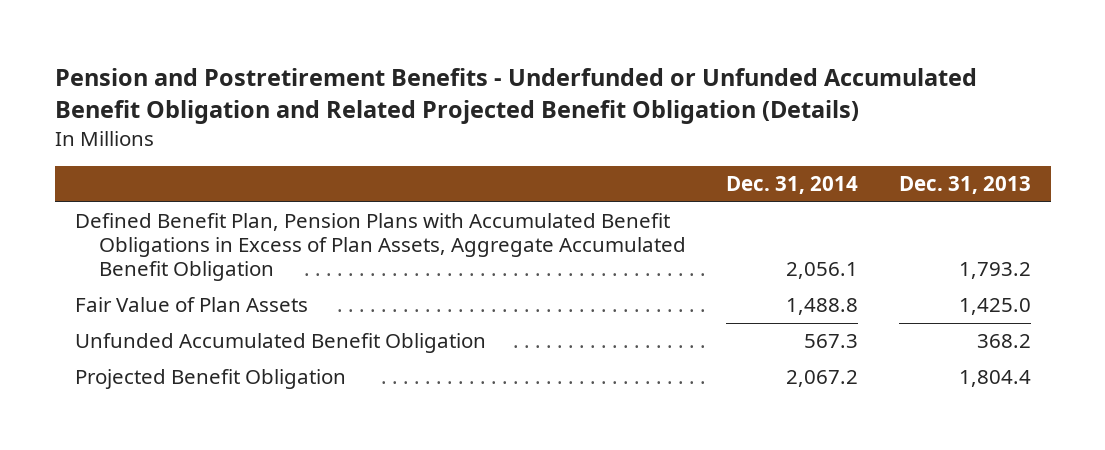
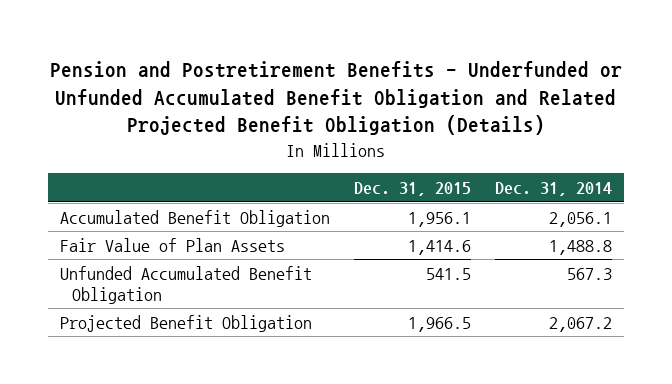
[898,176,1031,195] Dec. 31, 2013 -> none
none -> [353,182,471,197] Dec. 31, 2015
[74,213,687,282] Defined Benefit Plan, Pension Plans with Accumulated Benefit Obligations in Excess of Plan Assets, Aggregate Accumulated Benefit Obligation -> [59,209,330,227] Accumulated Benefit Obligation

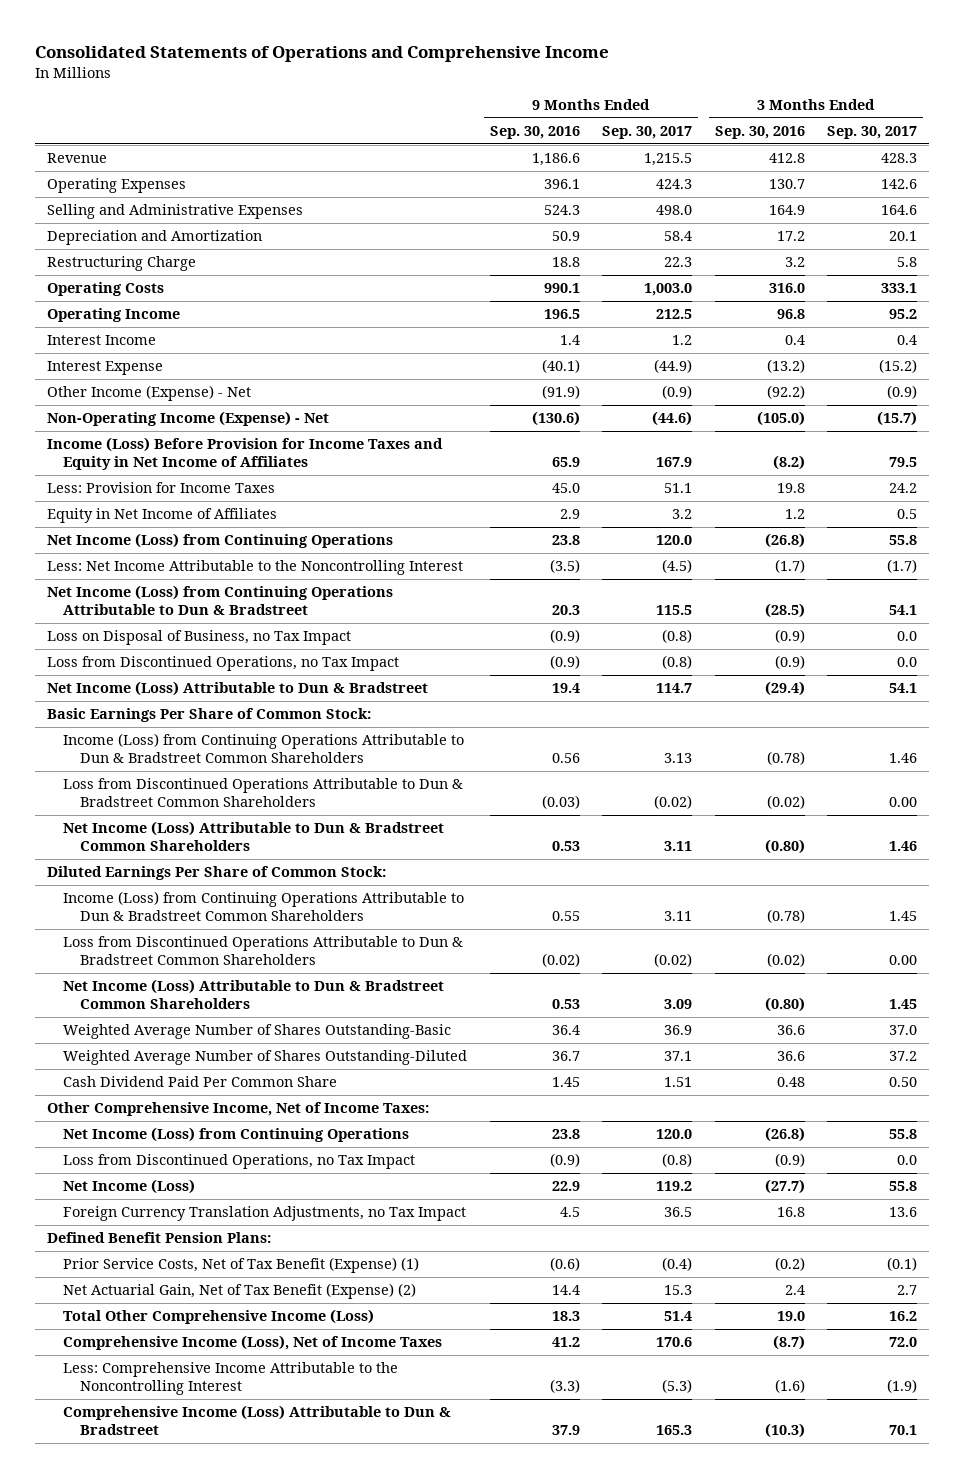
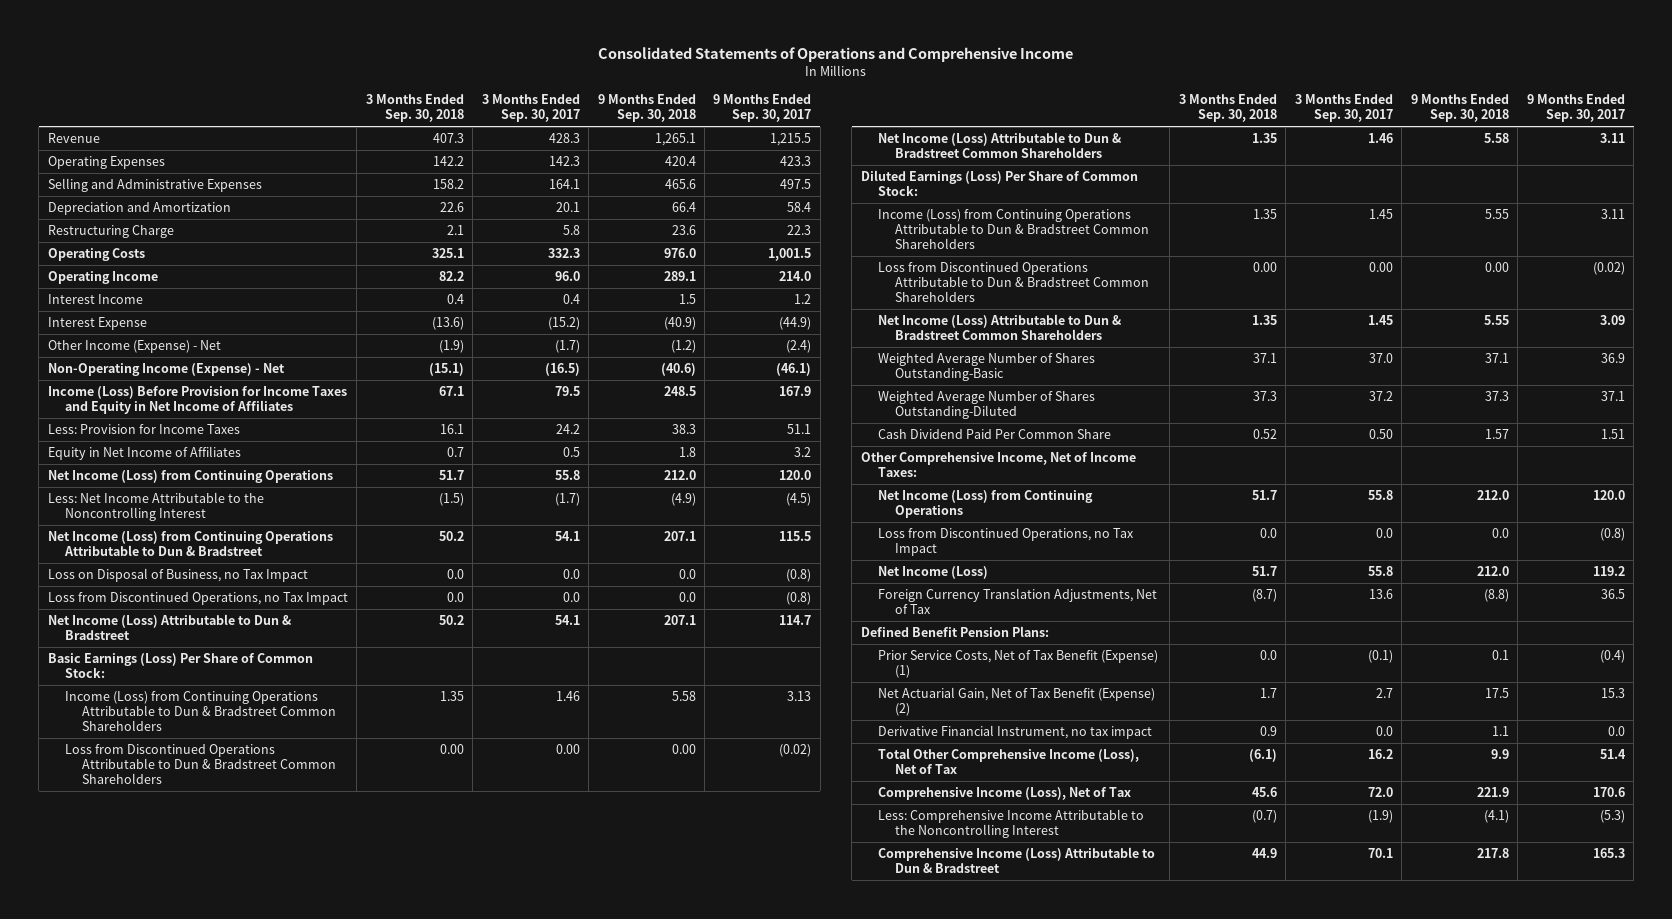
[489,126,580,140] Sep. 30, 2016 -> none
[714,126,805,140] Sep. 30, 2016 -> none
none -> [365,94,464,123] 3 Months Ended Sep. 30, 2018
none -> [597,94,696,123] 9 Months Ended Sep. 30, 2018
[656,179,693,190] 424.3 -> [780,156,812,167] 423.3
[881,179,918,190] 142.6 -> [548,156,580,167] 142.3
[656,205,693,216] 498.0 -> [780,179,812,190] 497.5
[881,205,918,216] 164.6 -> [548,179,580,190] 164.1
[644,283,693,297] 1,003.0 -> [768,248,812,262] 1,001.5
[881,283,918,294] 333.1 -> [547,248,580,259] 332.3
[656,309,693,320] 212.5 -> [779,271,812,282] 214.0
[889,309,918,320] 95.2 -> [554,271,580,282] 96.0
[662,385,693,400] (0.9) -> [786,340,812,354] (2.4)
[887,385,918,400] (0.9) -> [554,340,580,354] (1.7)
[652,411,693,427] (44.6) -> [776,363,812,377] (46.1)
[877,411,918,427] (15.7) -> [544,363,580,377] (16.5)
[46,708,371,723] Basic Earnings Per Share of Common Stock: -> [47,653,313,679] Basic Earnings (Loss) Per Share of Common Stock:
[46,866,386,881] Diluted Earnings Per Share of Common Stock: -> [860,170,1138,197] Diluted Earnings (Loss) Per Share of Common Stock:
[63,1206,467,1222] Foreign Currency Translation Adjustments, no Tax Impact -> [878,588,1158,615] Foreign Currency Translation Adjustments, Net of Tax
none -> [878,725,1153,740] Derivative Financial Instrument, no tax impact
[63,1309,375,1325] Total Other Comprehensive Income (Loss) -> [878,748,1140,775] Total Other Comprehensive Income (Loss), Net of Tax
[63,1335,443,1351] Comprehensive Income (Loss), Net of Income Taxes -> [878,787,1132,801] Comprehensive Income (Loss), Net of Tax

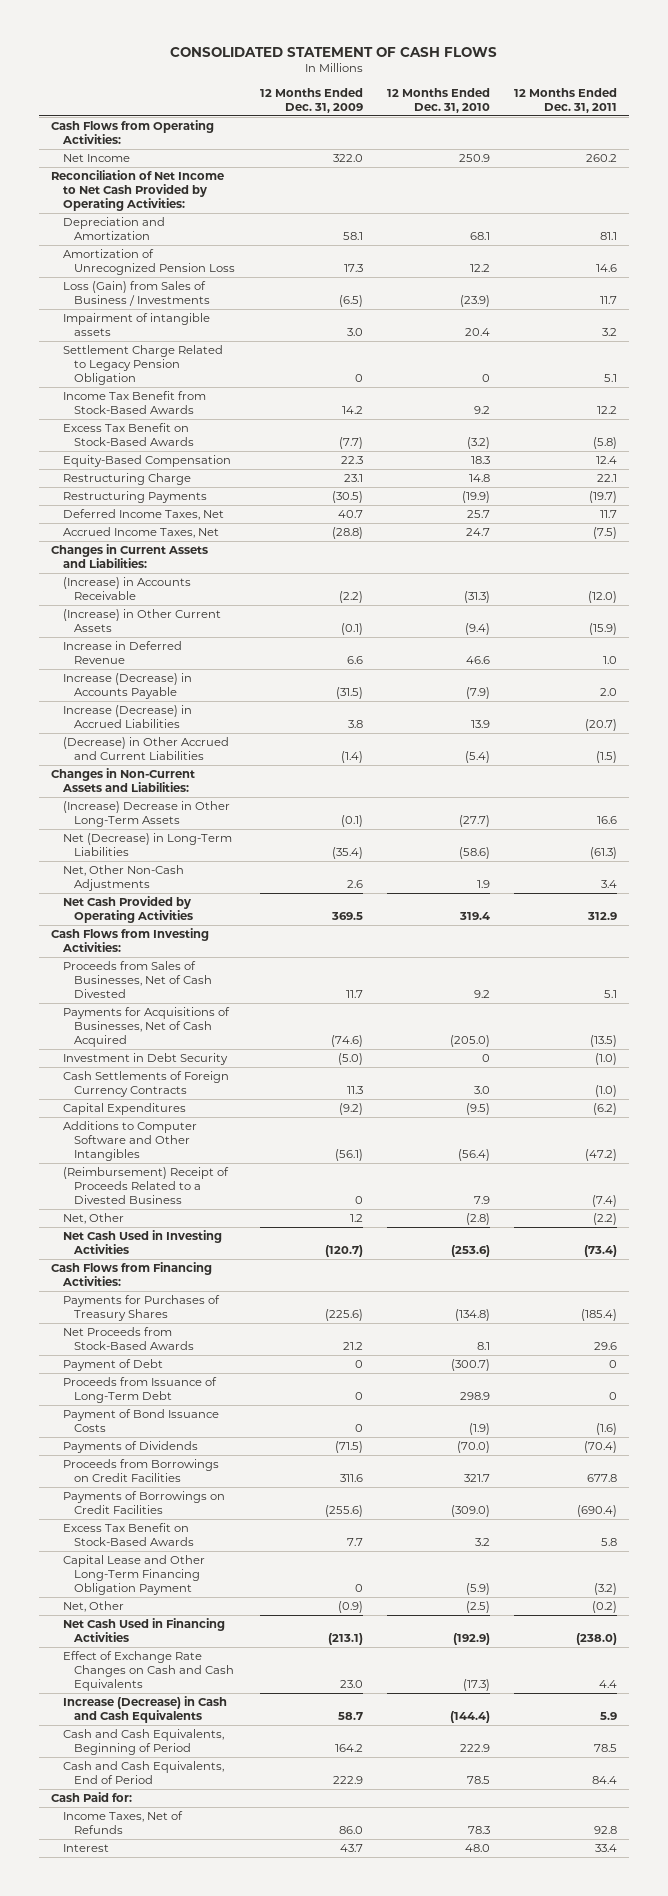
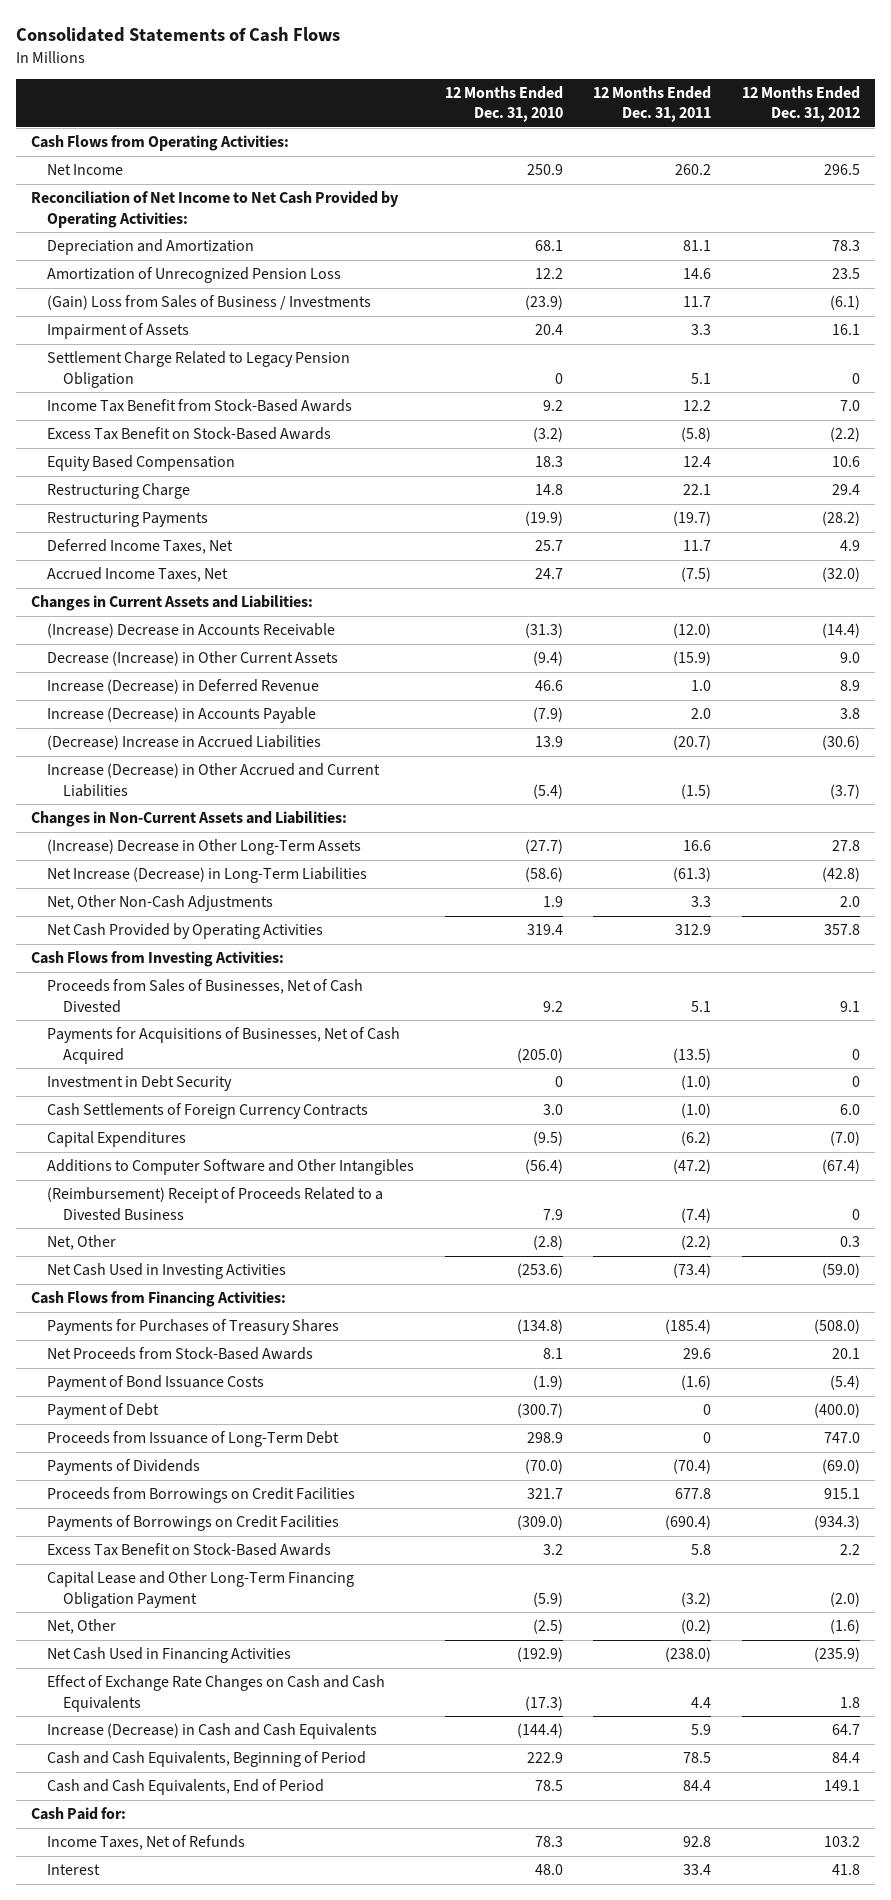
[169,46,497,57] CONSOLIDATED STATEMENT OF CASH FLOWS -> [15,26,340,42] Consolidated Statements of Cash Flows
[259,88,363,113] 12 Months Ended Dec. 31, 2009 -> none
none -> [741,85,860,123] 12 Months Ended Dec. 31, 2012
[62,281,211,306] Loss (Gain) from Sales of Business / Investments -> [47,295,372,311] (Gain) Loss from Sales of Business / Investments
[62,313,210,336] Impairment of intangible assets -> [47,323,190,340] Impairment of Assets
[602,327,618,336] 3.2 -> [691,324,712,336] 3.3
[62,455,231,468] Equity-Based Compensation -> [47,455,236,472] Equity Based Compensation
[62,577,191,600] (Increase) in Accounts Receivable -> [47,623,336,639] (Increase) Decrease in Accounts Receivable
[62,609,221,632] (Increase) in Other Current Assets -> [47,651,339,667] Decrease (Increase) in Other Current Assets
[62,641,182,664] Increase in Deferred Revenue -> [47,679,320,695] Increase (Decrease) in Deferred Revenue
[62,705,192,728] Increase (Decrease) in Accrued Liabilities -> [47,735,322,751] (Decrease) Increase in Accrued Liabilities
[62,737,229,760] (Decrease) in Other Accrued and Current Liabilities -> [47,763,381,797] Increase (Decrease) in Other Accrued and Current Liabilities
[62,833,232,856] Net (Decrease) in Long-Term Liabilities -> [47,867,368,884] Net Increase (Decrease) in Long-Term Liabilities
[601,879,618,888] 3.4 -> [691,896,712,908] 3.3
[62,1409,219,1432] Payment of Bond Issuance Costs -> [47,1375,265,1392] Payment of Bond Issuance Costs

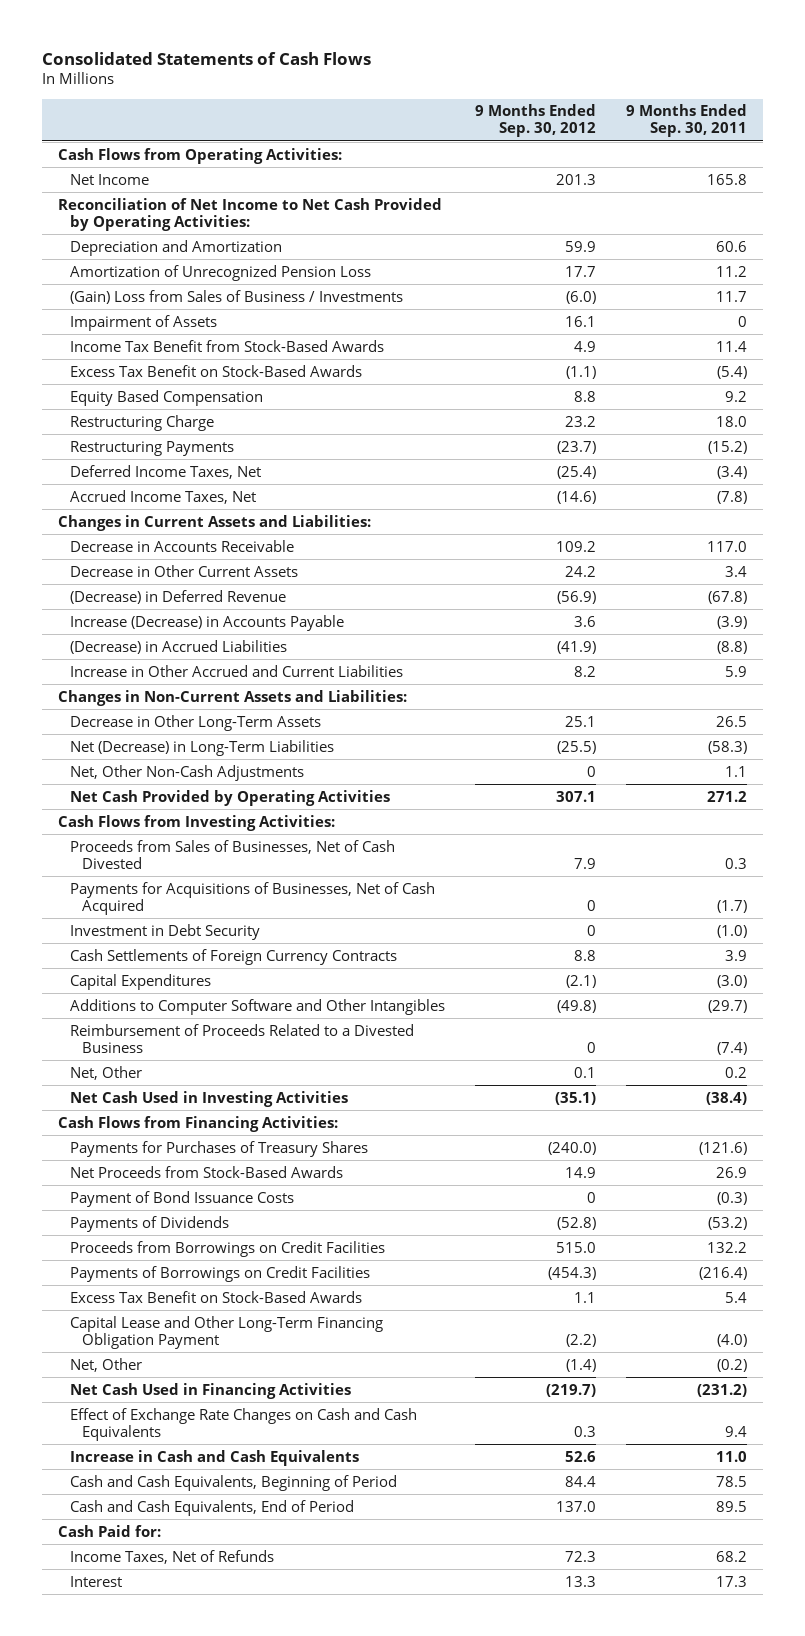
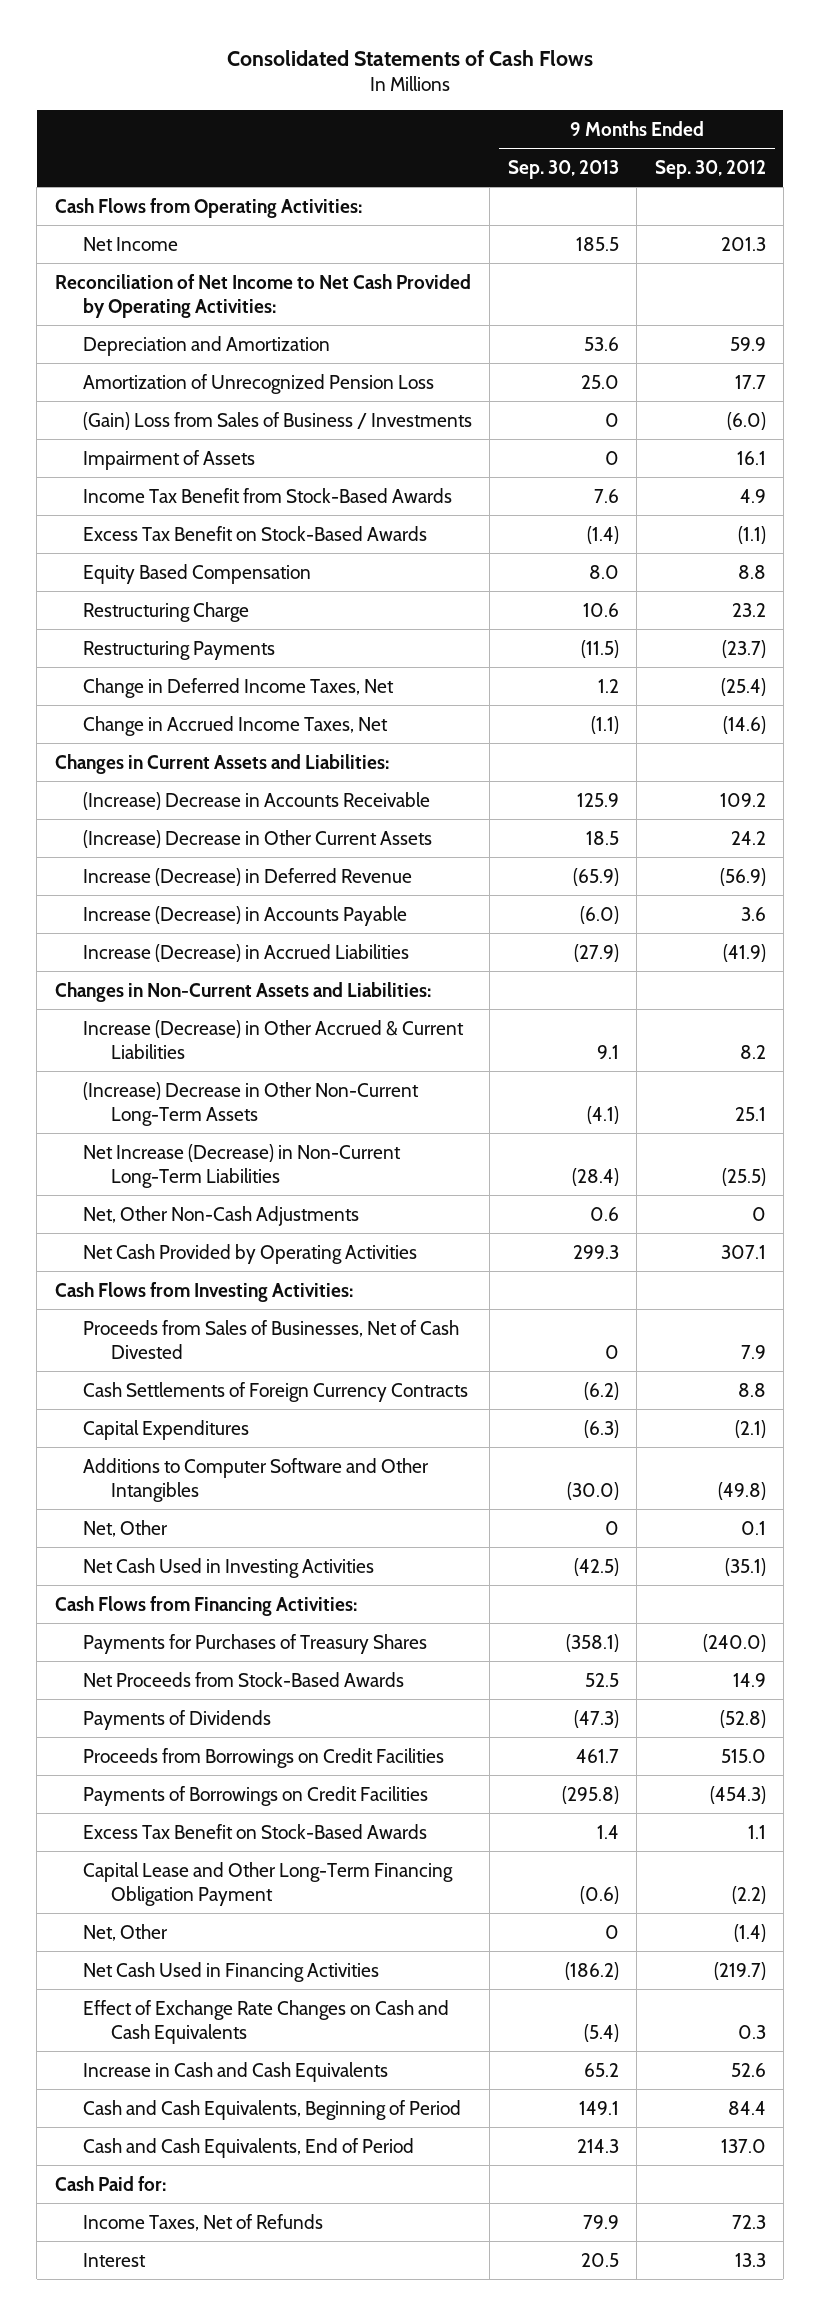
[626,104,748,138] 9 Months Ended Sep. 30, 2011 -> none
none -> [507,159,619,179] Sep. 30, 2013
[69,464,261,479] Deferred Income Taxes, Net -> [82,677,394,698] Change in Deferred Income Taxes, Net
[69,489,256,504] Accrued Income Taxes, Net -> [82,715,388,736] Change in Accrued Income Taxes, Net
[69,539,294,552] Decrease in Accounts Receivable -> [82,791,430,810] (Increase) Decrease in Accounts Receivable
[69,564,298,577] Decrease in Other Current Assets -> [82,829,432,848] (Increase) Decrease in Other Current Assets
[69,589,286,604] (Decrease) in Deferred Revenue -> [82,867,412,886] Increase (Decrease) in Deferred Revenue
[69,664,403,677] Increase in Other Accrued and Current Liabilities -> none
[69,639,287,654] (Decrease) in Accrued Liabilities -> [82,943,409,962] Increase (Decrease) in Accrued Liabilities
none -> [82,1019,464,1059] Increase (Decrease) in Other Accrued & Current Liabilities
[69,714,321,731] Decrease in Other Long-Term Assets -> [82,1081,419,1126] (Increase) Decrease in Other Non-Current Long-Term Assets
[69,739,334,756] Net (Decrease) in Long-Term Liabilities -> [82,1143,401,1188] Net Increase (Decrease) in Non-Current Long-Term Liabilities
[69,881,435,915] Payments for Acquisitions of Businesses, Net of Cash Acquired -> none
[69,923,260,940] Investment in Debt Security -> none
[69,1023,414,1053] Reimbursement of Proceeds Related to a Divested Business -> none
[69,1190,294,1207] Payment of Bond Issuance Costs -> none

